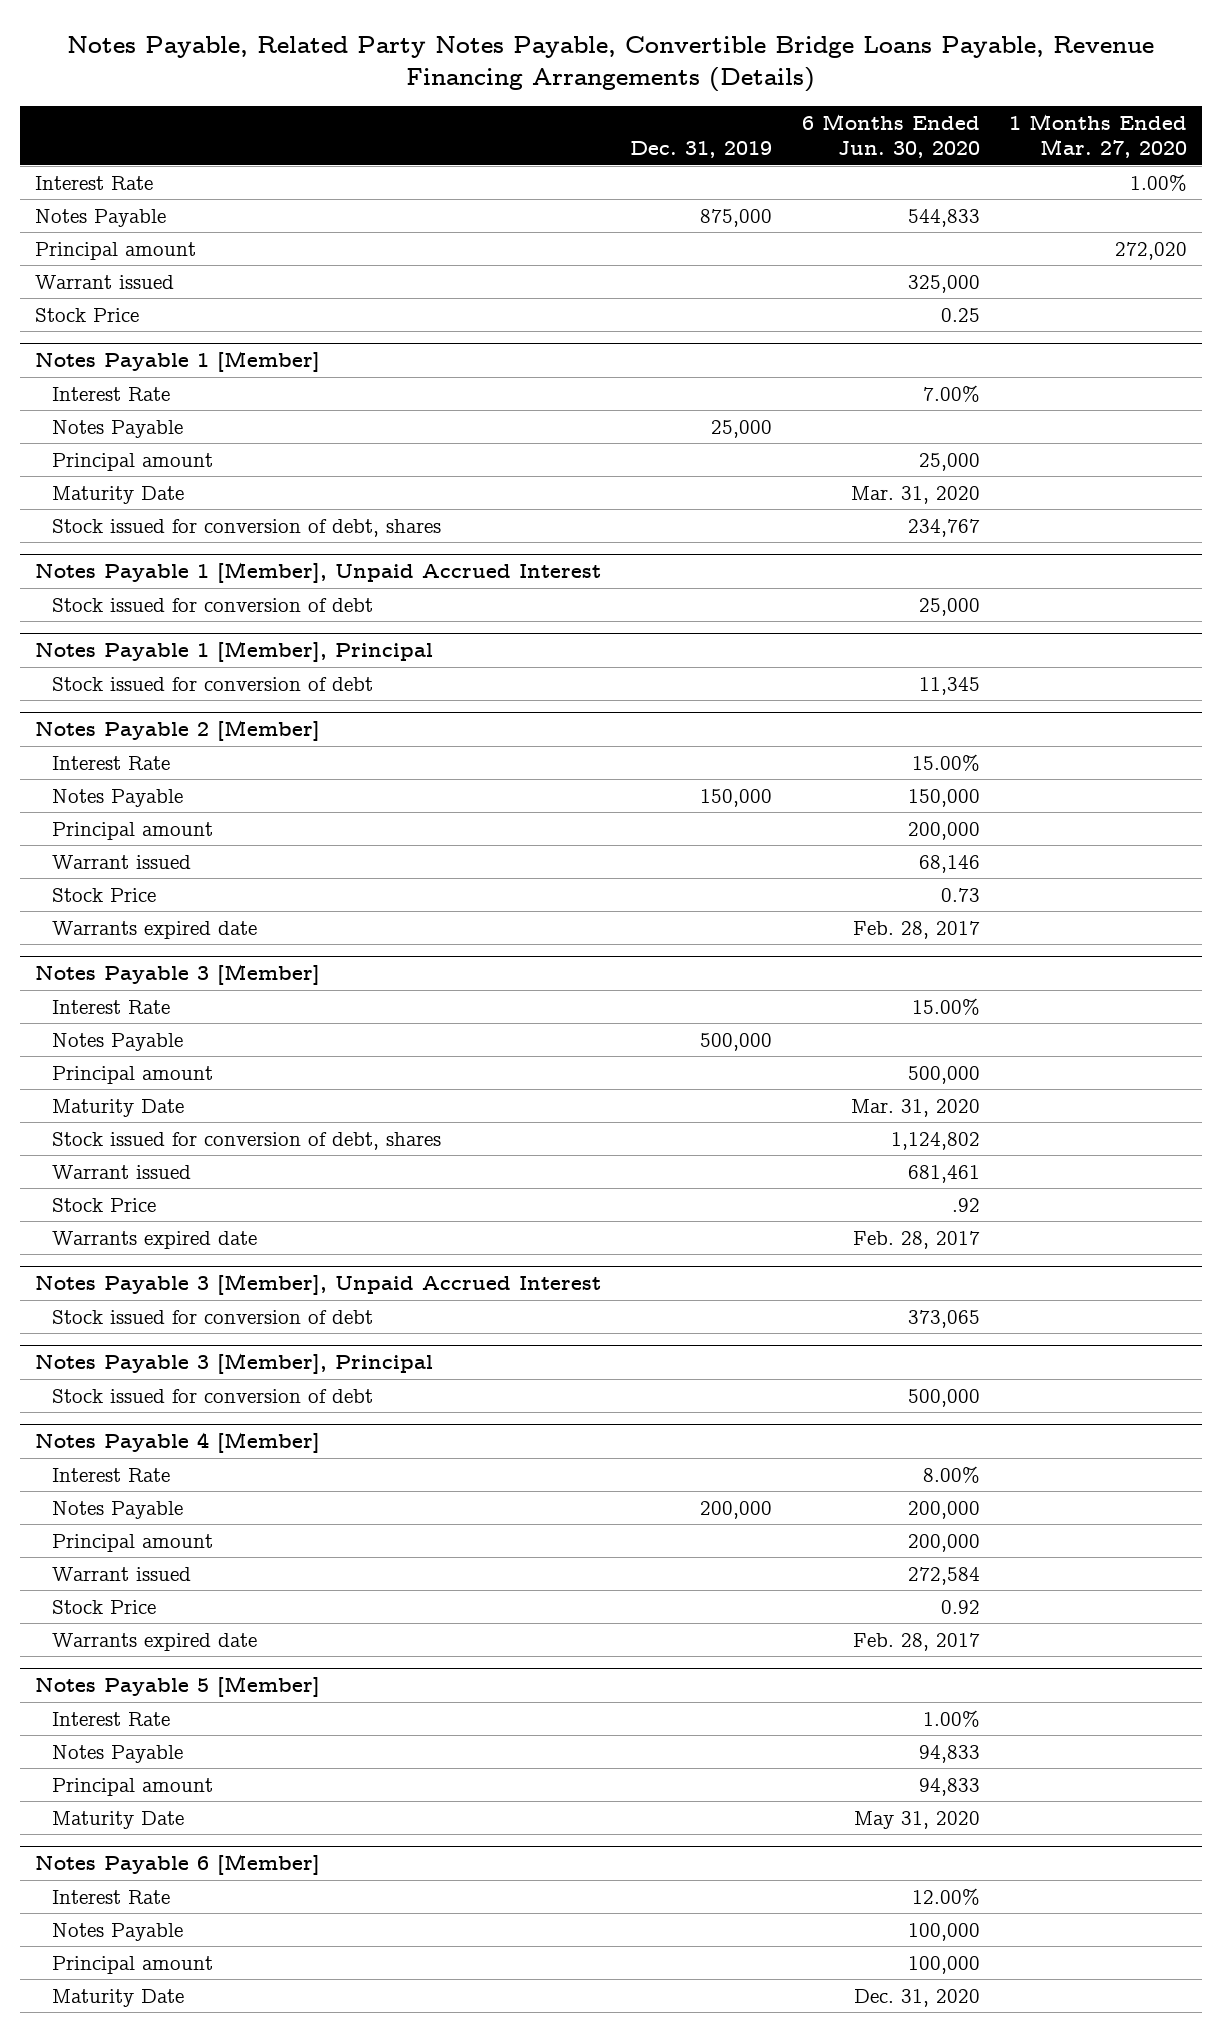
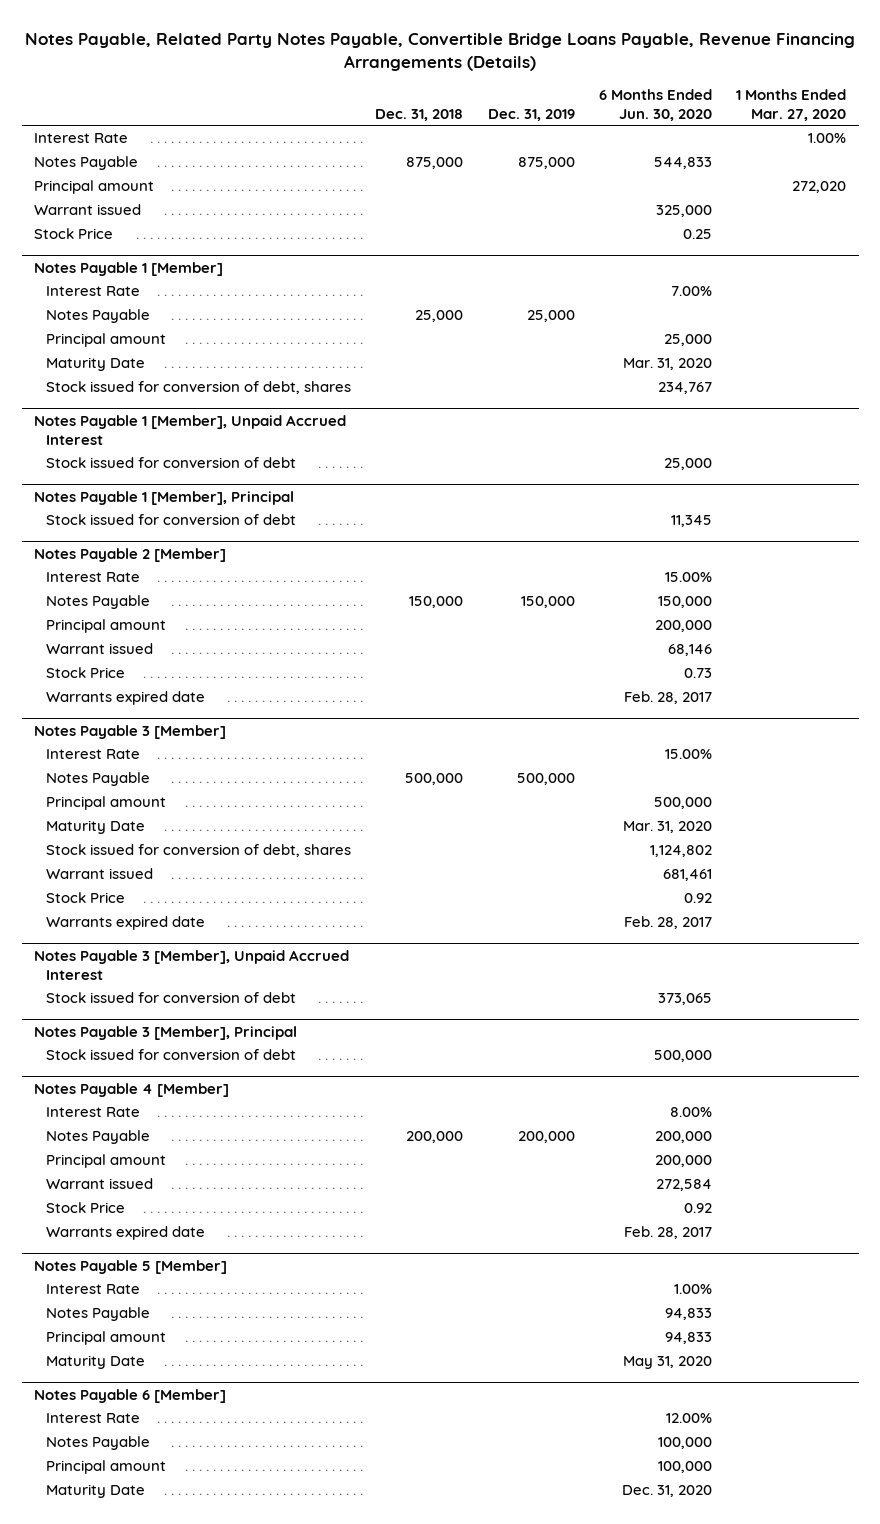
none -> [375,108,464,121] Dec. 31, 2018
[951,1197,980,1212] .92 -> [683,893,712,904] 0.92

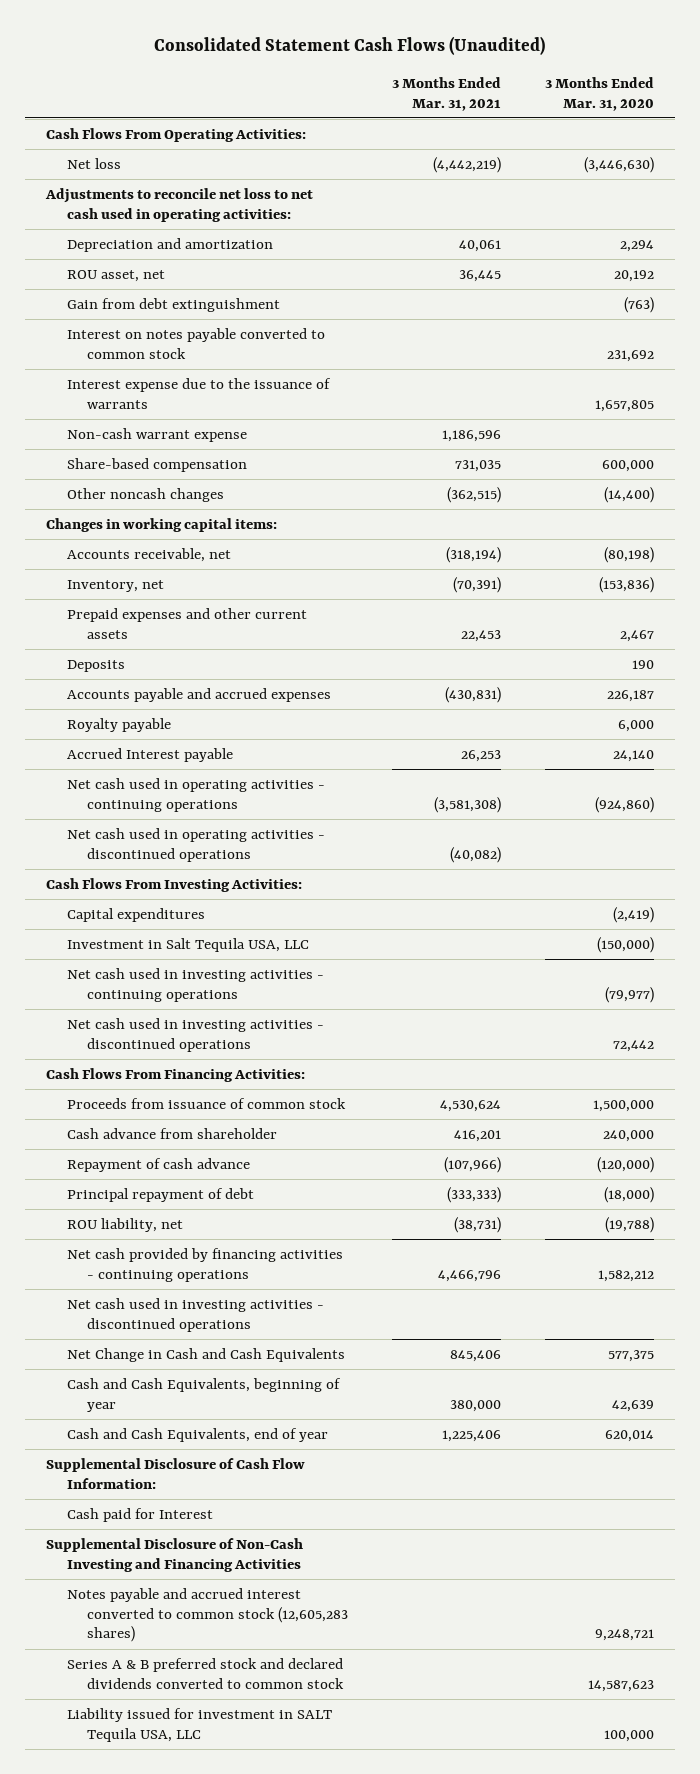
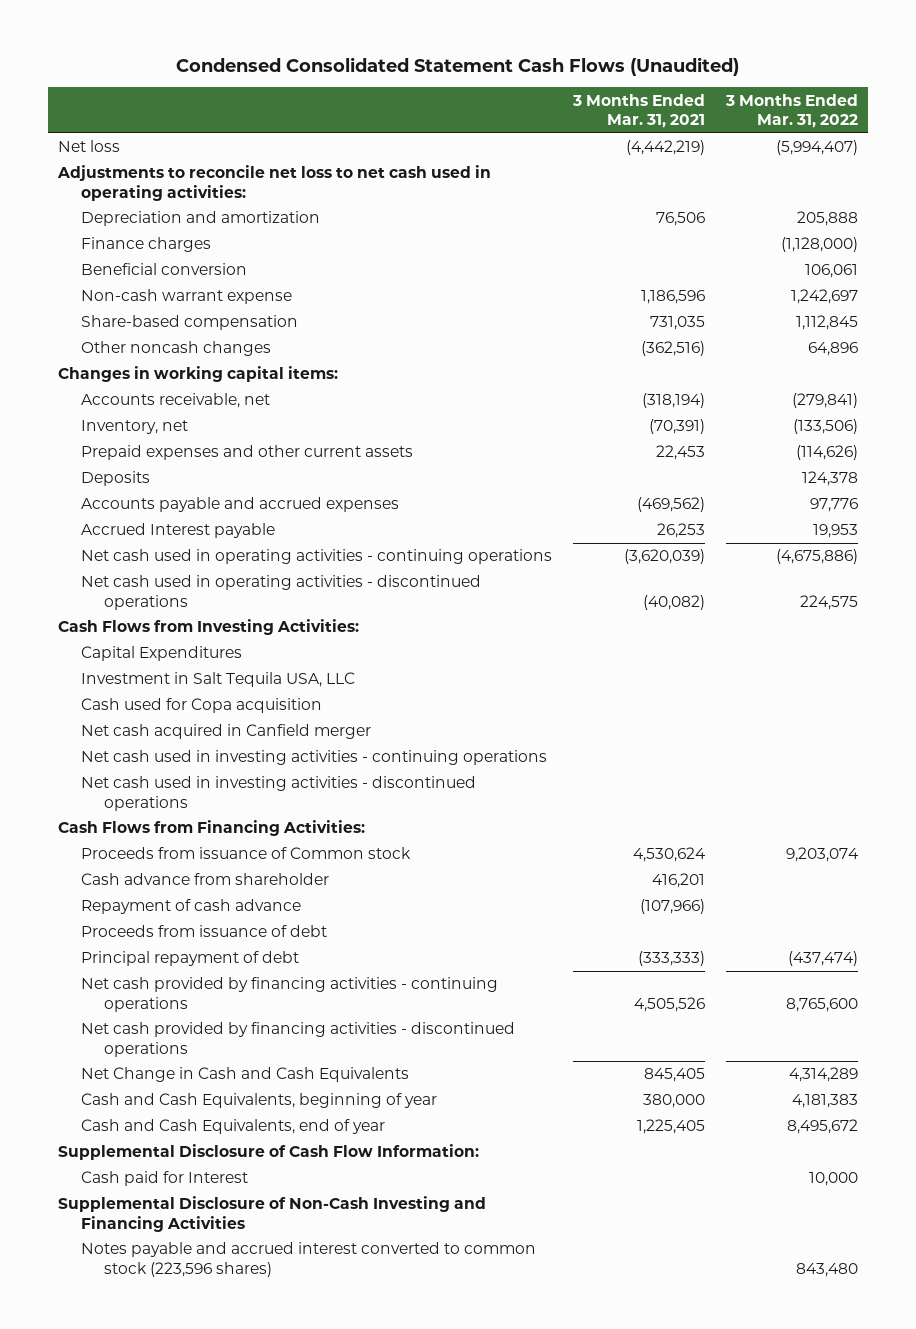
[153,35,545,55] Consolidated Statement Cash Flows (Unaudited) -> [175,56,739,76] Condensed Consolidated Statement Cash Flows (Unaudited)
[544,76,654,111] 3 Months Ended Mar. 31, 2020 -> none
none -> [724,93,858,129] 3 Months Ended Mar. 31, 2022
[46,127,307,142] Cash Flows From Operating Activities: -> none
[66,269,165,282] ROU asset, net -> none
[66,297,280,312] Gain from debt extinguishment -> none
[66,327,325,359] Interest on notes payable converted to common stock -> none
[66,377,331,409] Interest expense due to the issuance of warrants -> none
[458,239,501,252] 40,061 -> [655,212,705,227] 76,506
none -> [81,237,212,253] Finance charges
none -> [81,263,248,276] Beneficial conversion
[446,486,501,503] (362,515) -> [640,341,705,357] (362,516)
[66,717,171,732] Royalty payable -> none
[444,686,501,703] (430,831) -> [636,497,705,513] (469,562)
[433,796,501,813] (3,581,308) -> [623,549,705,565] (3,620,039)
[46,877,303,892] Cash Flows From Investing Activities: -> [58,619,360,636] Cash Flows from Investing Activities:
[66,907,205,922] Capital expenditures -> [81,646,243,662] Capital Expenditures
none -> [81,698,323,714] Cash used for Copa acquisition
none -> [81,724,372,740] Net cash acquired in Canfield merger
[46,1067,306,1082] Cash Flows From Financing Activities: -> [58,820,366,837] Cash Flows from Financing Activities:
[66,1097,346,1109] Proceeds from issuance of common stock -> [81,847,412,860] Proceeds from issuance of Common stock
none -> [81,925,328,938] Proceeds from issuance of debt
[66,1217,183,1232] ROU liability, net -> none
[437,1269,501,1282] 4,466,796 -> [633,996,705,1012] 4,505,526
[66,1297,324,1332] Net cash used in investing activities - discontinued operations -> [81,1022,516,1057] Net cash provided by financing activities - discontinued operations
[449,1349,501,1362] 845,406 -> [643,1068,705,1083] 845,405
[441,1429,501,1442] 1,225,406 -> [636,1119,705,1135] 1,225,405
[66,1657,345,1689] Series A & B preferred stock and declared dividends converted to common stock -> none
[66,1707,332,1742] Liability issued for investment in SALT Tequila USA, LLC -> none
[66,1587,349,1643] Notes payable and accrued interest converted to common stock (12,605,283 shares) -> [81,1242,537,1277] Notes payable and accrued interest converted to common stock (223,596 shares)

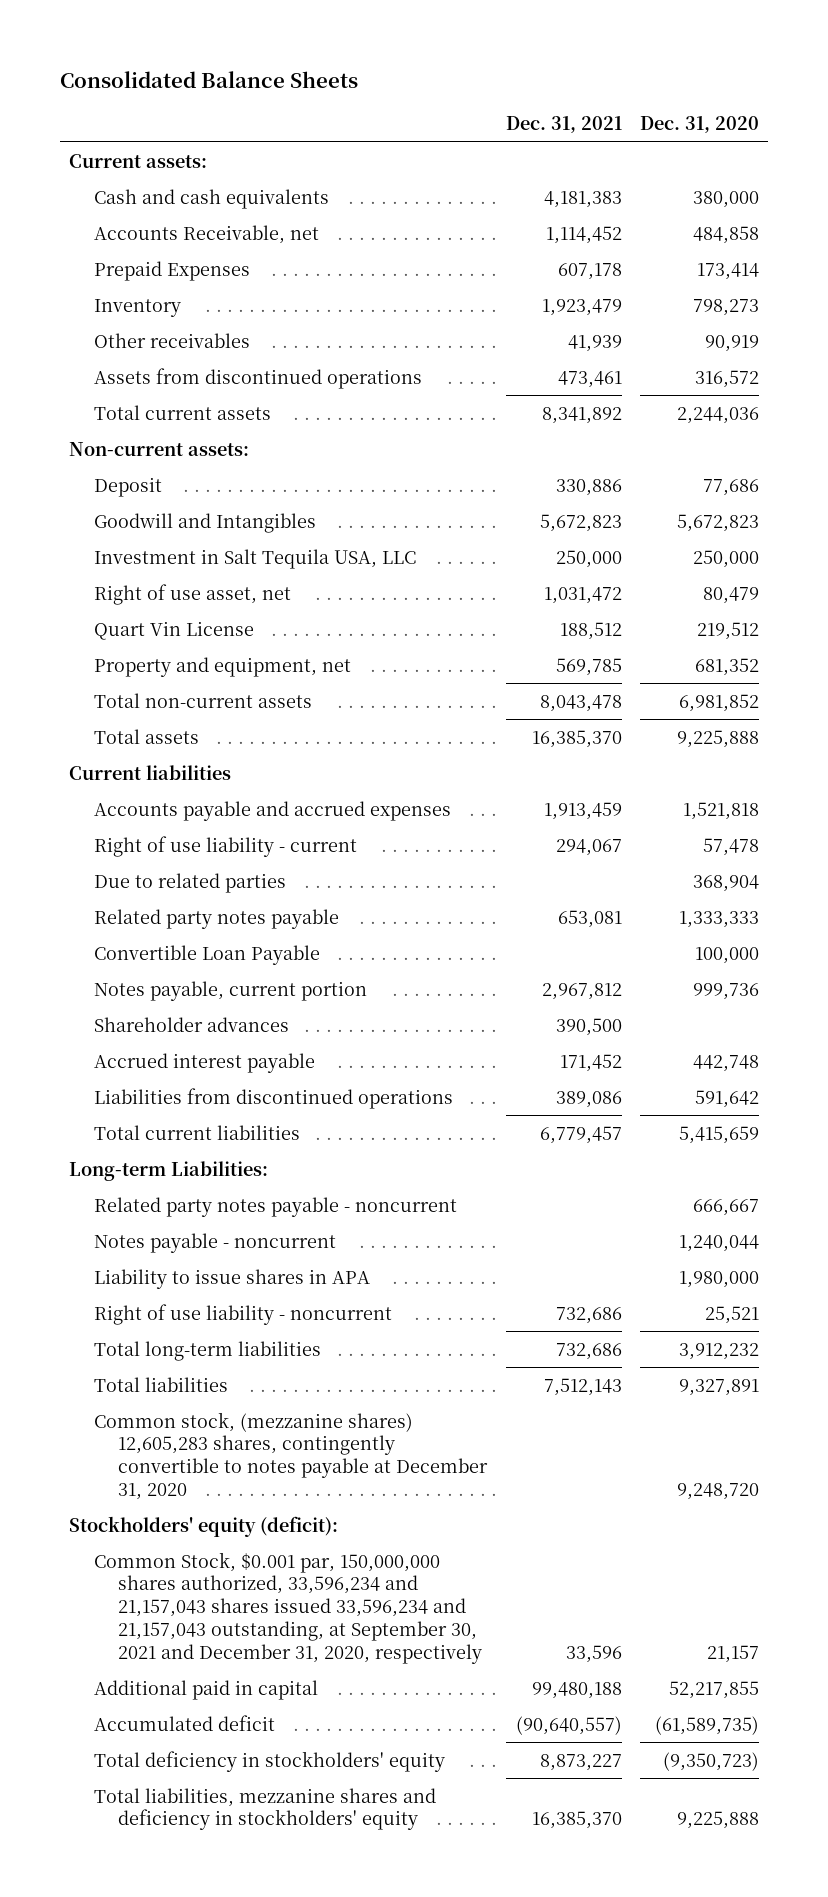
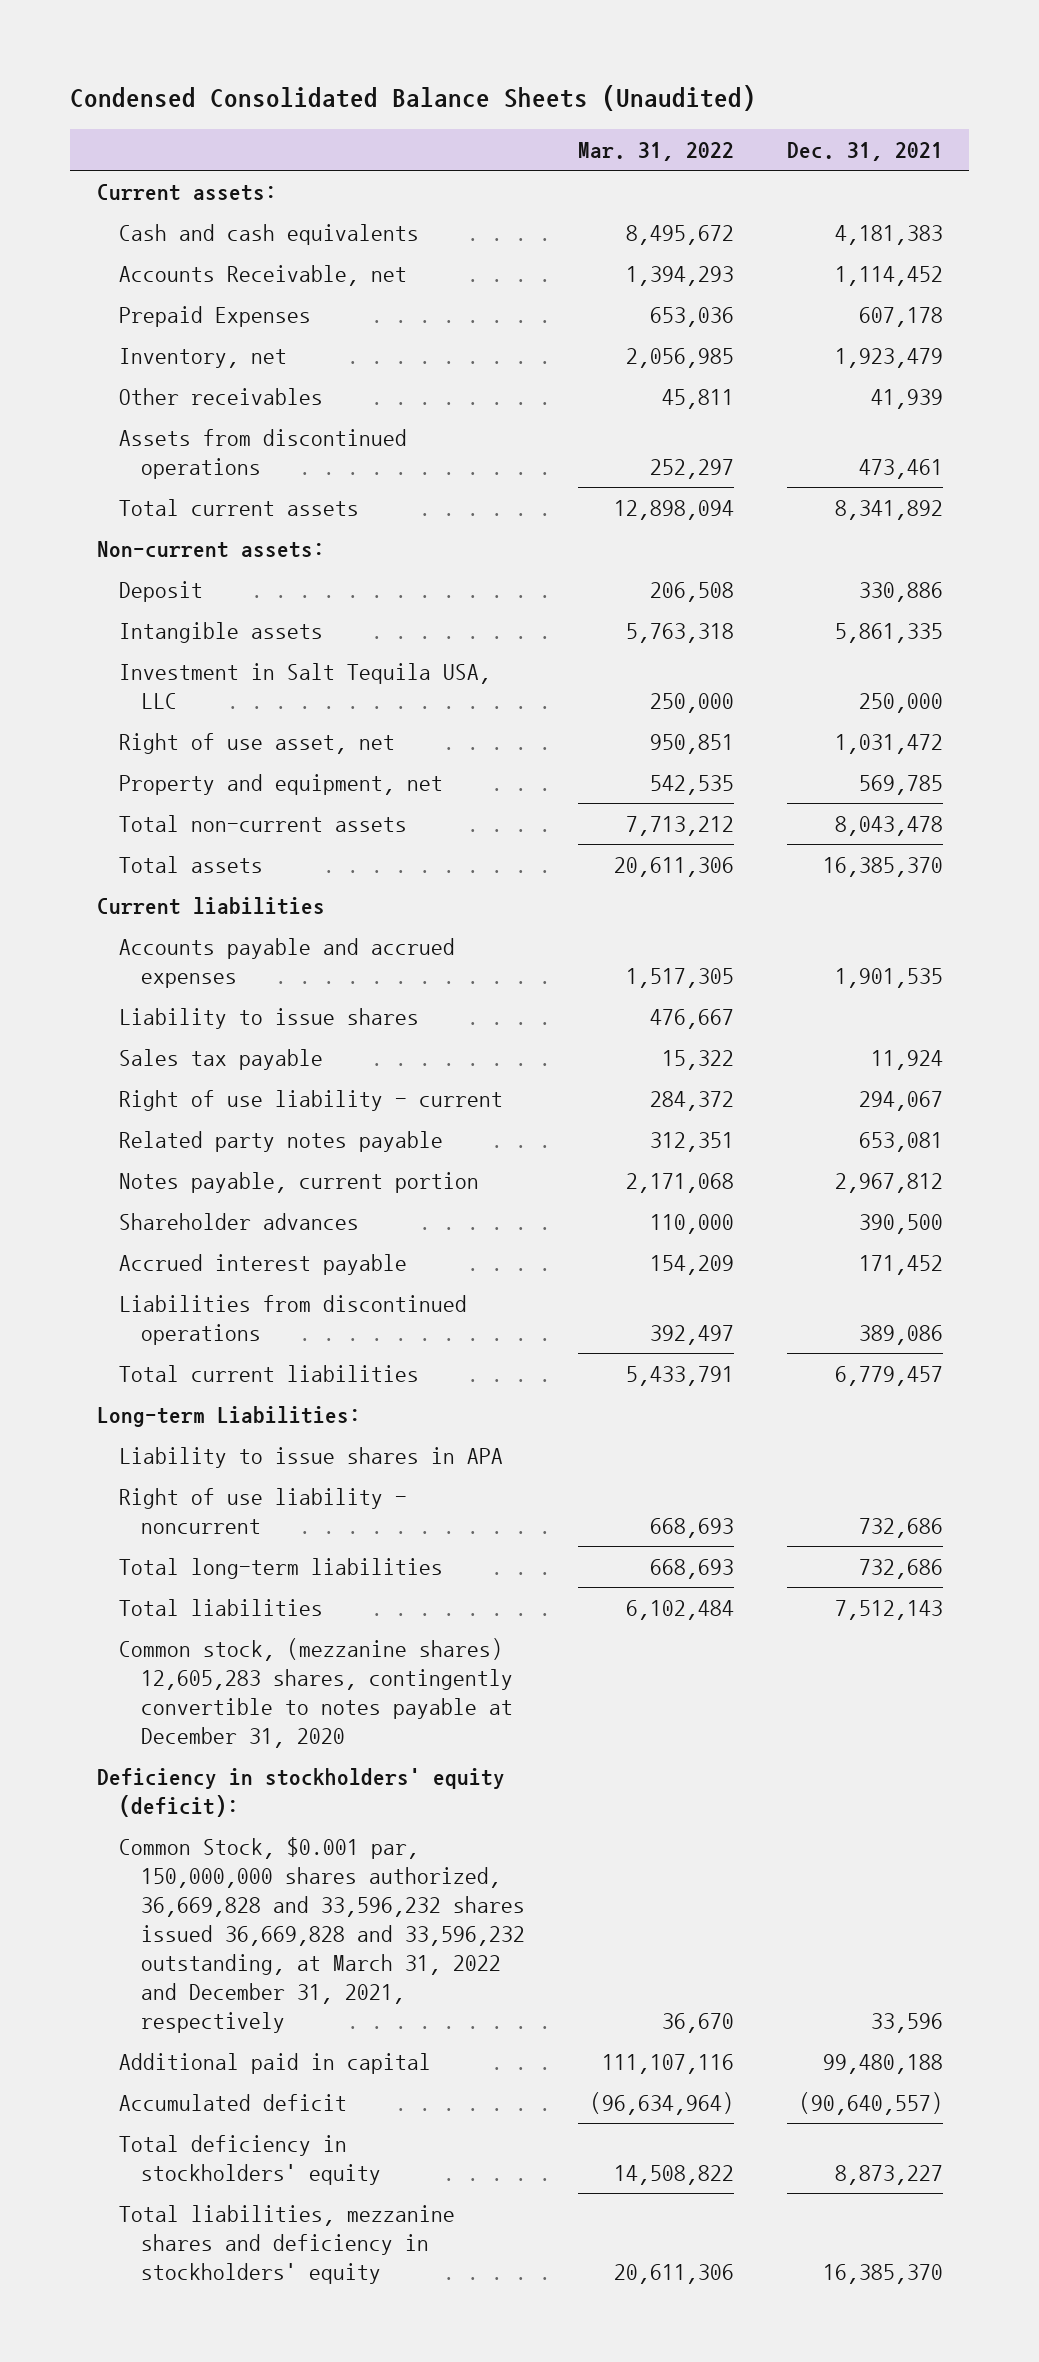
[60,70,359,88] Consolidated Balance Sheets -> [70,85,757,112] Condensed Consolidated Balance Sheets (Unaudited)
[639,116,759,134] Dec. 31, 2020 -> none
none -> [577,142,734,162] Mar. 31, 2022
[93,298,181,317] Inventory -> [118,347,287,368] Inventory, net
[93,512,316,533] Goodwill and Intangibles -> none
none -> [118,621,323,643] Intangible assets
[93,620,254,640] Quart Vin License -> none
[543,801,622,820] 1,913,459 -> [834,967,943,988] 1,901,535
none -> [118,1007,419,1029] Liability to issue shares
none -> [118,1048,323,1070] Sales tax payable
[93,872,286,893] Due to related parties -> none
[93,944,320,965] Convertible Loan Payable -> none
[93,1196,457,1217] Related party notes payable - noncurrent -> none
[93,1232,336,1253] Notes payable - noncurrent -> none
[69,1515,339,1537] Stockholders' equity (deficit): -> [96,1767,505,1817] Deficiency in stockholders' equity (deficit):
[93,1551,483,1664] Common Stock, $0.001 par, 150,000,000 shares authorized, 33,596,234 and 21,157,043 shares issued 33,596,234 and 21,157,043 outstanding, at September 30, 2021 and December 31, 2020, respectively -> [118,1836,525,2033] Common Stock, $0.001 par, 150,000,000 shares authorized, 36,669,828 and 33,596,232 shares issued 36,669,828 and 33,596,232 outstanding, at March 31, 2022 and December 31, 2021, respectively

